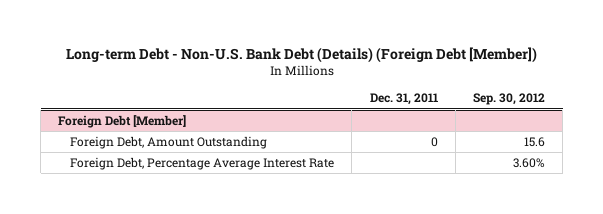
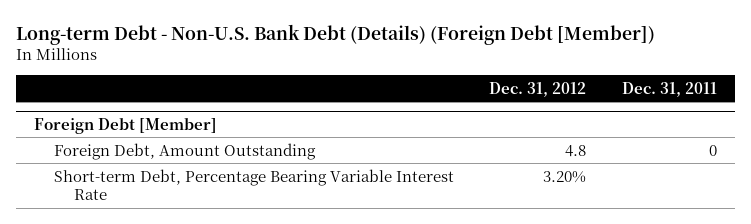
[473,93,546,106] Sep. 30, 2012 -> none
none -> [489,81,587,97] Dec. 31, 2012
[70,156,335,170] Foreign Debt, Percentage Average Interest Rate -> [53,168,454,200] Short-term Debt, Percentage Bearing Variable Interest Rate

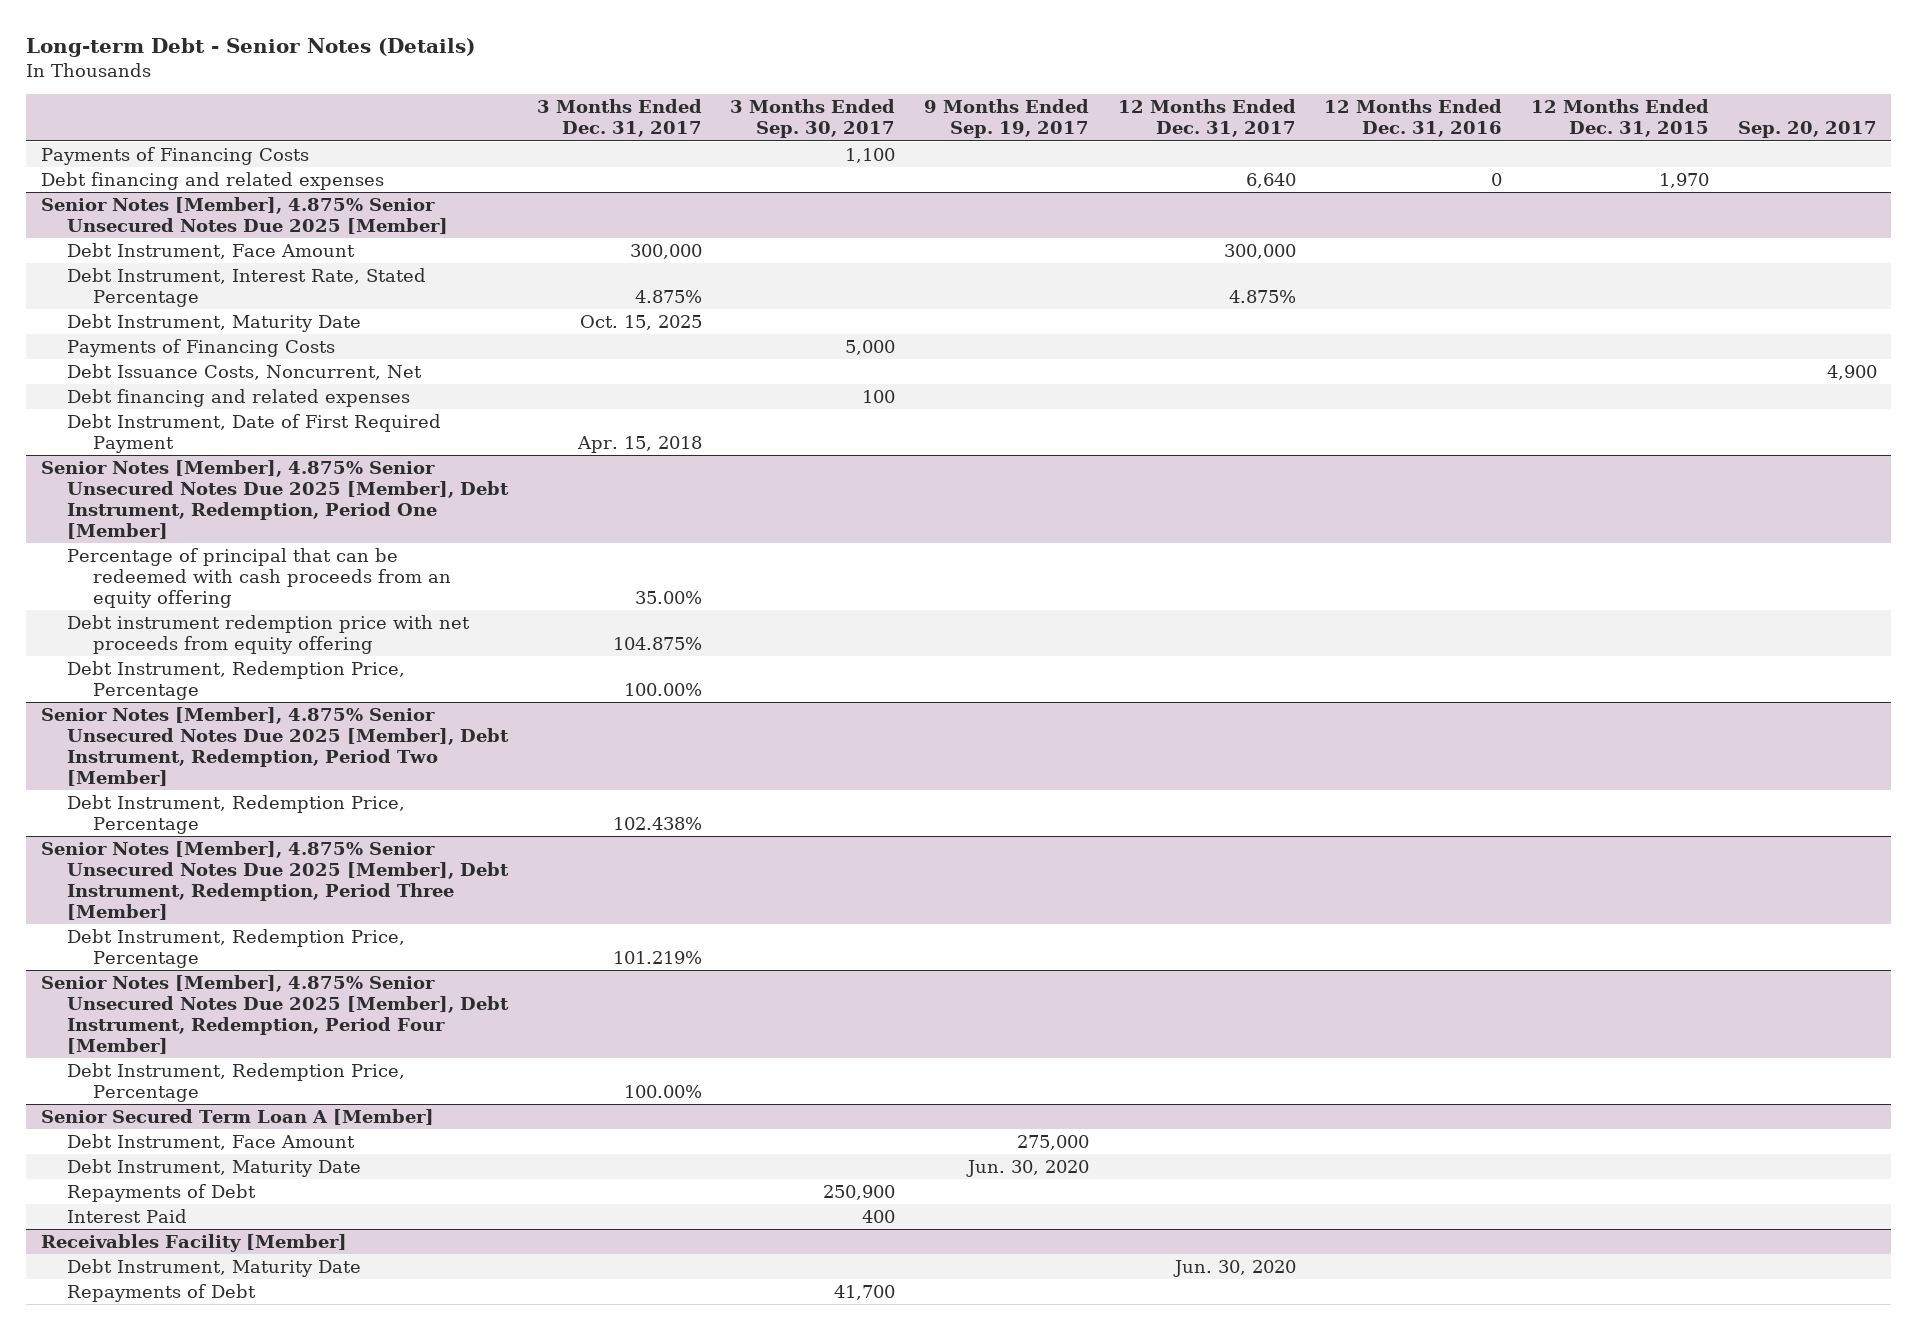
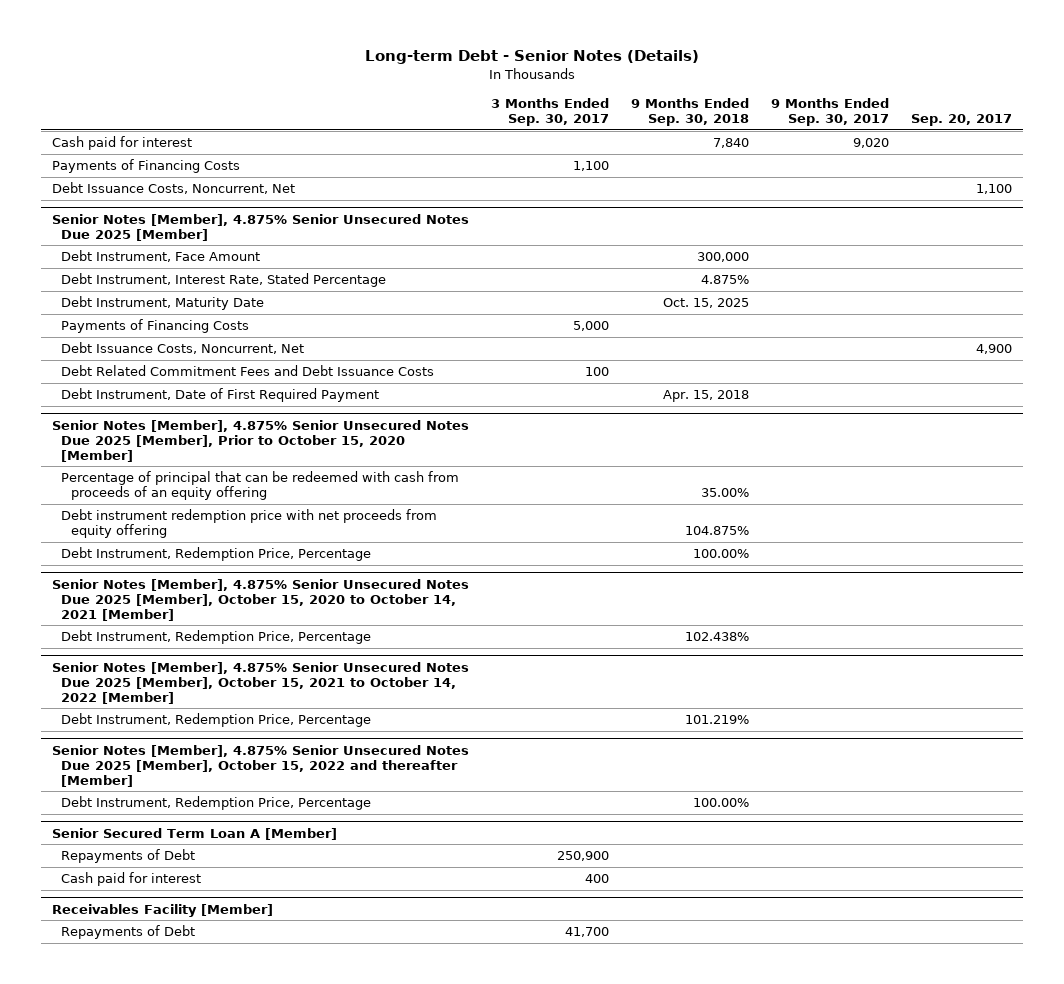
[536,99,702,138] 3 Months Ended Dec. 31, 2017 -> none
[923,99,1089,139] 9 Months Ended Sep. 19, 2017 -> none
[1117,99,1296,138] 12 Months Ended Dec. 31, 2017 -> none
[1324,99,1503,138] 12 Months Ended Dec. 31, 2016 -> none
[1530,99,1709,138] 12 Months Ended Dec. 31, 2015 -> none
none -> [631,98,750,127] 9 Months Ended Sep. 30, 2018
none -> [771,98,890,127] 9 Months Ended Sep. 30, 2017
none -> [51,136,192,151] Cash paid for interest
[40,172,384,191] Debt financing and related expenses -> none
none -> [51,182,295,195] Debt Issuance Costs, Noncurrent, Net
[66,389,410,408] Debt financing and related expenses -> [61,365,435,377] Debt Related Commitment Fees and Debt Issuance Costs
[40,460,509,539] Senior Notes [Member], 4.875% Senior Unsecured Notes Due 2025 [Member], Debt Instrument, Redemption, Period One [Member] -> none
[66,548,452,608] Percentage of principal that can be redeemed with cash proceeds from an equity offering -> none
[66,615,470,654] Debt instrument redemption price with net proceeds from equity offering -> none
[66,661,405,700] Debt Instrument, Redemption Price, Percentage -> none
[40,707,509,786] Senior Notes [Member], 4.875% Senior Unsecured Notes Due 2025 [Member], Debt Instrument, Redemption, Period Two [Member] -> none
[66,795,405,834] Debt Instrument, Redemption Price, Percentage -> none
[40,841,509,920] Senior Notes [Member], 4.875% Senior Unsecured Notes Due 2025 [Member], Debt Instrument, Redemption, Period Three [Member] -> none
[66,929,405,968] Debt Instrument, Redemption Price, Percentage -> none
[40,975,509,1054] Senior Notes [Member], 4.875% Senior Unsecured Notes Due 2025 [Member], Debt Instrument, Redemption, Period Four [Member] -> none
[66,1063,405,1102] Debt Instrument, Redemption Price, Percentage -> none
none -> [51,419,469,462] Senior Notes [Member], 4.875% Senior Unsecured Notes Due 2025 [Member], Prior to October 15, 2020 [Member]
none -> [61,471,460,501] Percentage of principal that can be redeemed with cash from proceeds of an equity offering
none -> [61,509,438,539] Debt instrument redemption price with net proceeds from equity offering
none -> [61,547,372,562] Debt Instrument, Redemption Price, Percentage
none -> [51,578,469,621] Senior Notes [Member], 4.875% Senior Unsecured Notes Due 2025 [Member], October 15, 2020 to October 14, 2021 [Member]
none -> [61,630,372,645] Debt Instrument, Redemption Price, Percentage
none -> [51,661,469,704] Senior Notes [Member], 4.875% Senior Unsecured Notes Due 2025 [Member], October 15, 2021 to October 14, 2022 [Member]
none -> [61,713,372,728] Debt Instrument, Redemption Price, Percentage
none -> [51,744,469,787] Senior Notes [Member], 4.875% Senior Unsecured Notes Due 2025 [Member], October 15, 2022 and thereafter [Member]
none -> [61,796,372,811] Debt Instrument, Redemption Price, Percentage
[66,1134,355,1151] Debt Instrument, Face Amount -> none
[66,1159,361,1178] Debt Instrument, Maturity Date -> none
[66,1209,187,1224] Interest Paid -> [61,872,202,887] Cash paid for interest
[66,1259,361,1278] Debt Instrument, Maturity Date -> none

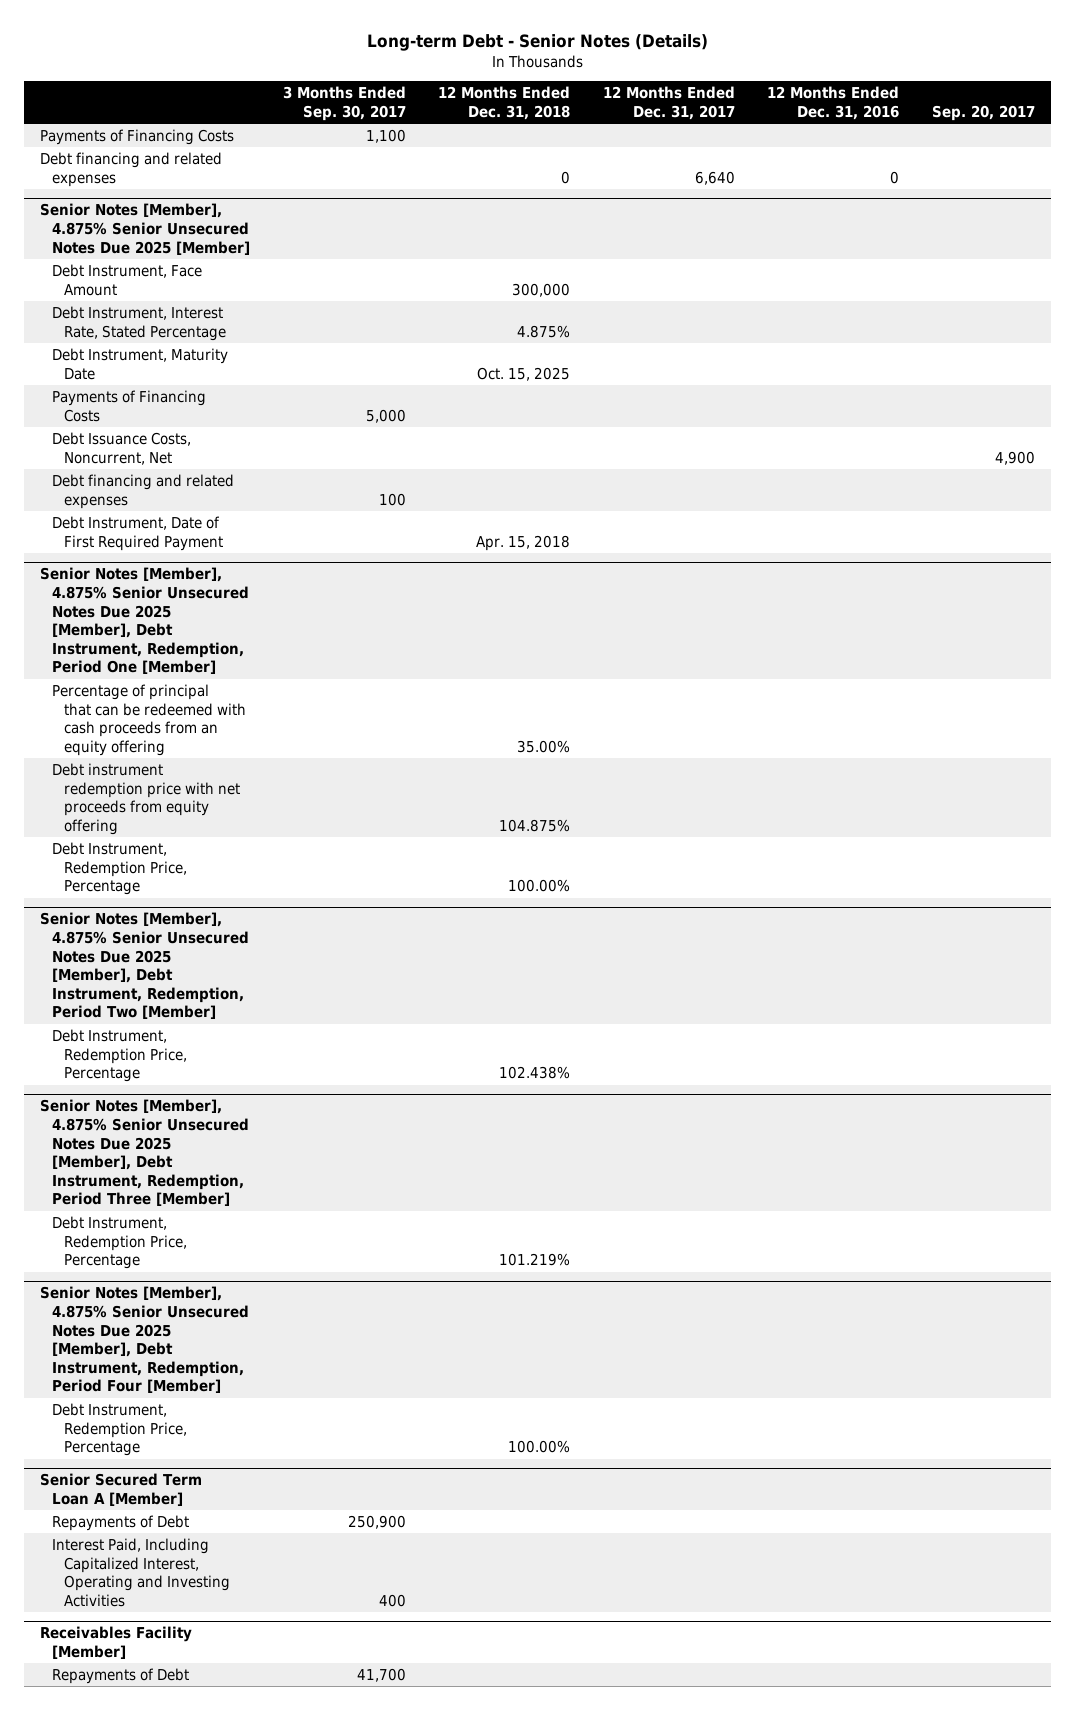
[631,98,750,127] 9 Months Ended Sep. 30, 2018 -> none
[771,98,890,127] 9 Months Ended Sep. 30, 2017 -> none
none -> [438,86,571,120] 12 Months Ended Dec. 31, 2018
none -> [602,86,735,120] 12 Months Ended Dec. 31, 2017
none -> [767,86,900,120] 12 Months Ended Dec. 31, 2016
[51,136,192,151] Cash paid for interest -> none
[51,182,295,195] Debt Issuance Costs, Noncurrent, Net -> none
none -> [40,151,223,187] Debt financing and related expenses
[61,365,435,377] Debt Related Commitment Fees and Debt Issuance Costs -> [52,473,235,509] Debt financing and related expenses
[51,419,469,462] Senior Notes [Member], 4.875% Senior Unsecured Notes Due 2025 [Member], Prior to October 15, 2020 [Member] -> none
[61,471,460,501] Percentage of principal that can be redeemed with cash from proceeds of an equity offering -> none
[61,509,438,539] Debt instrument redemption price with net proceeds from equity offering -> none
[61,547,372,562] Debt Instrument, Redemption Price, Percentage -> none
[51,578,469,621] Senior Notes [Member], 4.875% Senior Unsecured Notes Due 2025 [Member], October 15, 2020 to October 14, 2021 [Member] -> none
[61,630,372,645] Debt Instrument, Redemption Price, Percentage -> none
[51,661,469,704] Senior Notes [Member], 4.875% Senior Unsecured Notes Due 2025 [Member], October 15, 2021 to October 14, 2022 [Member] -> none
[61,713,372,728] Debt Instrument, Redemption Price, Percentage -> none
[51,744,469,787] Senior Notes [Member], 4.875% Senior Unsecured Notes Due 2025 [Member], October 15, 2022 and thereafter [Member] -> none
[61,796,372,811] Debt Instrument, Redemption Price, Percentage -> none
none -> [40,567,250,675] Senior Notes [Member], 4.875% Senior Unsecured Notes Due 2025 [Member], Debt Instrument, Redemption, Period One [Member]
none -> [52,683,246,756] Percentage of principal that can be redeemed with cash proceeds from an equity offering
none -> [52,762,240,835] Debt instrument redemption price with net proceeds from equity offering
none -> [52,841,187,896] Debt Instrument, Redemption Price, Percentage
none -> [40,912,250,1020] Senior Notes [Member], 4.875% Senior Unsecured Notes Due 2025 [Member], Debt Instrument, Redemption, Period Two [Member]
none -> [52,1028,187,1083] Debt Instrument, Redemption Price, Percentage
none -> [40,1099,250,1207] Senior Notes [Member], 4.875% Senior Unsecured Notes Due 2025 [Member], Debt Instrument, Redemption, Period Three [Member]
none -> [52,1215,187,1270] Debt Instrument, Redemption Price, Percentage
none -> [40,1286,250,1394] Senior Notes [Member], 4.875% Senior Unsecured Notes Due 2025 [Member], Debt Instrument, Redemption, Period Four [Member]
none -> [52,1402,187,1457] Debt Instrument, Redemption Price, Percentage
[61,872,202,887] Cash paid for interest -> none
none -> [52,1537,230,1607] Interest Paid, Including Capitalized Interest, Operating and Investing Activities

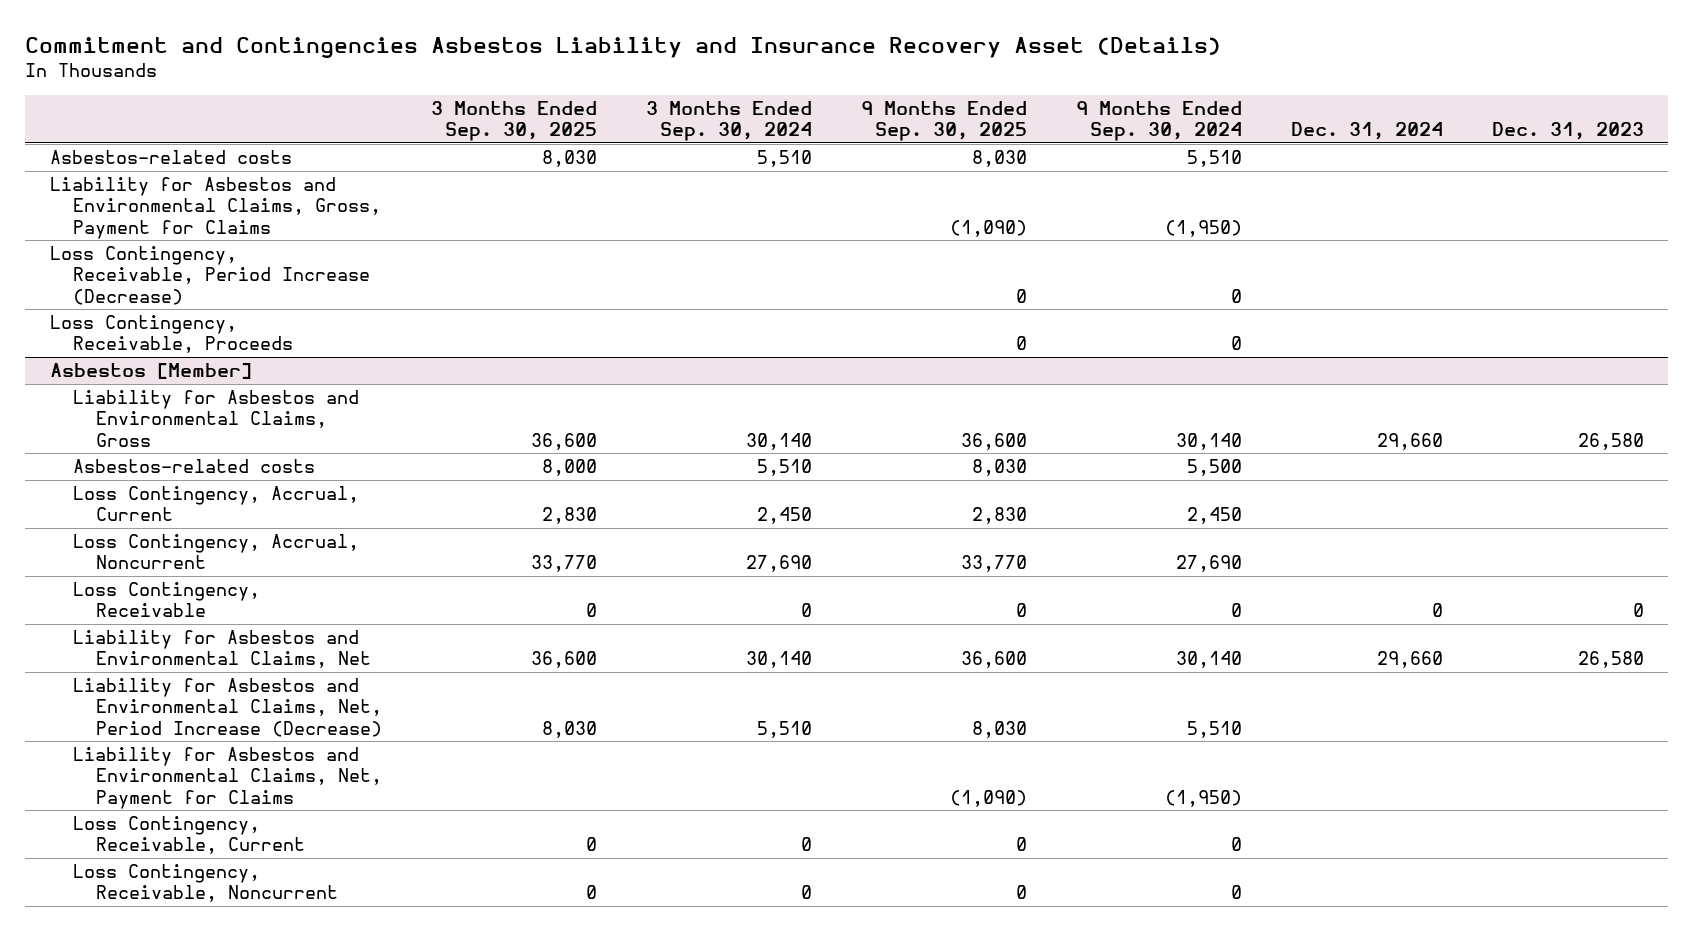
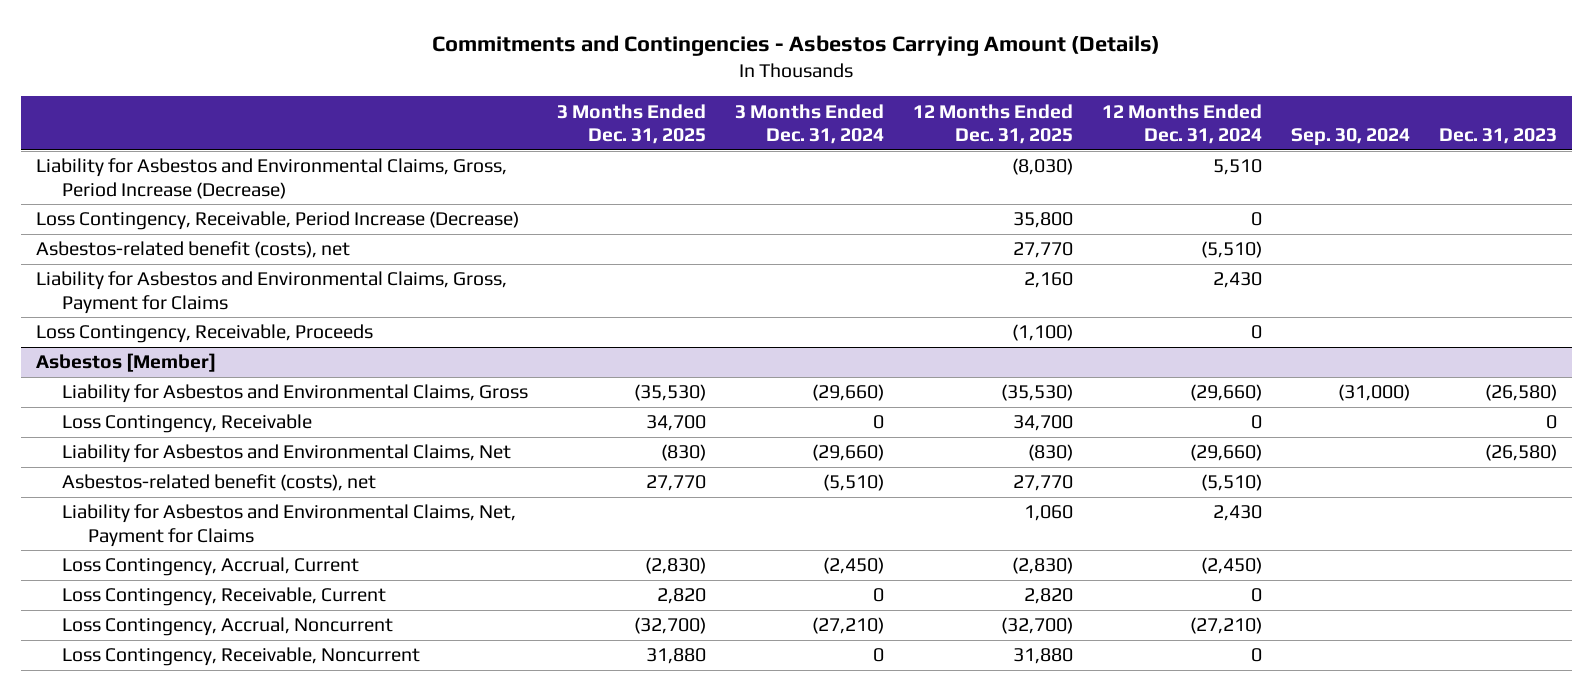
[25,36,1222,58] Commitment and Contingencies Asbestos Liability and Insurance Recovery Asset (Details) -> [432,35,1161,57] Commitments and Contingencies - Asbestos Carrying Amount (Details)
[430,101,597,142] 3 Months Ended Sep. 30, 2025 -> none
[645,101,812,142] 3 Months Ended Sep. 30, 2024 -> none
[860,101,1027,142] 9 Months Ended Sep. 30, 2025 -> none
[1075,101,1242,142] 9 Months Ended Sep. 30, 2024 -> none
[1290,122,1443,141] Dec. 31, 2024 -> none
none -> [556,103,706,144] 3 Months Ended Dec. 31, 2025
none -> [734,103,884,144] 3 Months Ended Dec. 31, 2024
none -> [912,103,1073,144] 12 Months Ended Dec. 31, 2025
none -> [1102,103,1263,144] 12 Months Ended Dec. 31, 2024
none -> [1291,127,1411,146] Sep. 30, 2024
[49,150,292,165] Asbestos-related costs -> [35,158,507,199] Liability for Asbestos and Environmental Claims, Gross, Period Increase (Decrease)
none -> [35,241,350,259] Asbestos-related benefit (costs), net
[49,177,381,239] Liability for Asbestos and Environmental Claims, Gross, Payment for Claims -> [35,271,507,314] Liability for Asbestos and Environmental Claims, Gross, Payment for Claims
[72,459,315,474] Asbestos-related costs -> none
[1577,432,1644,450] 26,580 -> [1485,384,1558,402] (26,580)
[1577,651,1644,669] 26,580 -> [1485,444,1558,462] (26,580)
[72,678,382,737] Liability for Asbestos and Environmental Claims, Net, Period Increase (Decrease) -> [61,474,376,492] Asbestos-related benefit (costs), net
[72,486,359,522] Loss Contingency, Accrual, Current -> [61,557,359,577] Loss Contingency, Accrual, Current
[72,534,359,570] Loss Contingency, Accrual, Noncurrent -> [61,617,393,637] Loss Contingency, Accrual, Noncurrent

